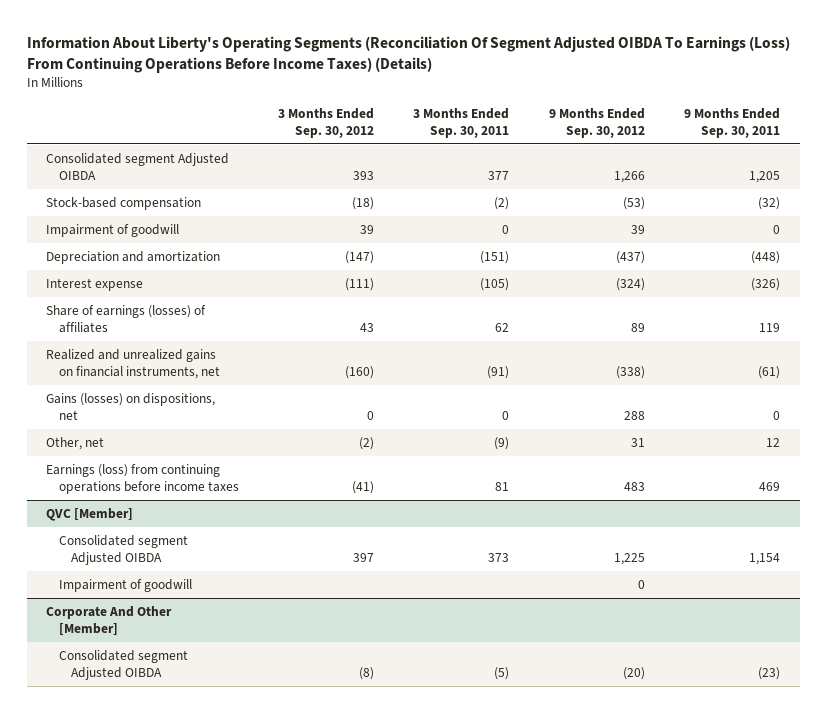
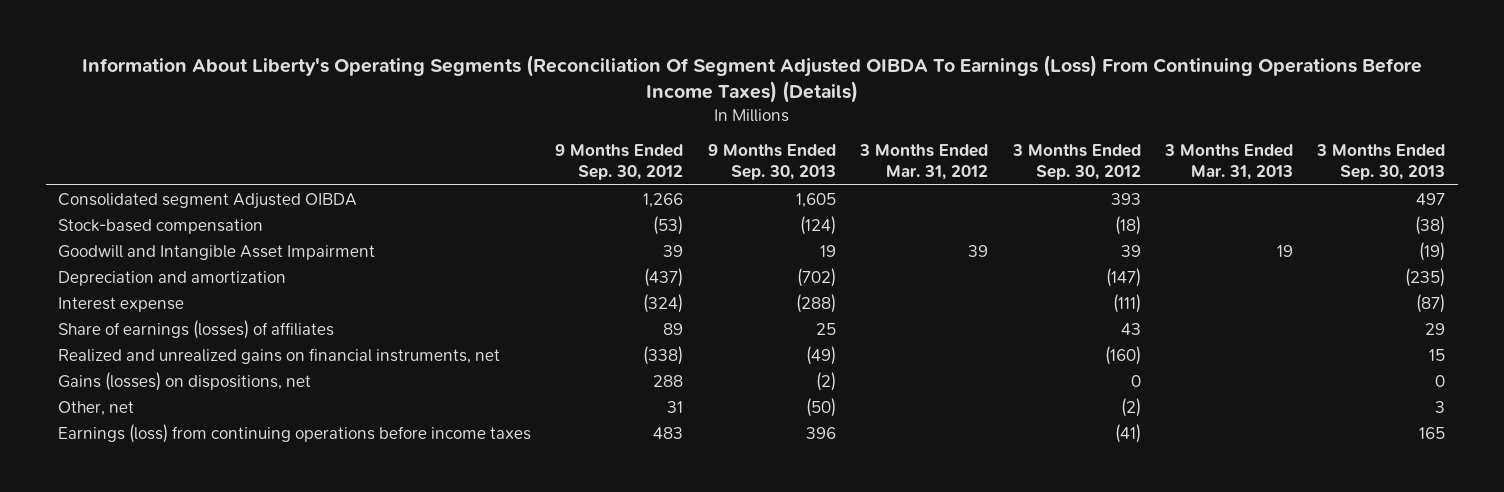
[413,107,510,138] 3 Months Ended Sep. 30, 2011 -> none
[684,107,781,138] 9 Months Ended Sep. 30, 2011 -> none
none -> [707,144,836,181] 9 Months Ended Sep. 30, 2013
none -> [859,144,989,181] 3 Months Ended Mar. 31, 2012
none -> [1164,144,1294,181] 3 Months Ended Mar. 31, 2013
none -> [1316,144,1446,181] 3 Months Ended Sep. 30, 2013
[46,223,180,237] Impairment of goodwill -> [58,244,376,260] Goodwill and Intangible Asset Impairment
[46,507,134,521] QVC [Member] -> none
[58,534,188,565] Consolidated segment Adjusted OIBDA -> none
[58,578,192,592] Impairment of goodwill -> none
[46,605,173,636] Corporate And Other [Member] -> none
[58,649,188,680] Consolidated segment Adjusted OIBDA -> none

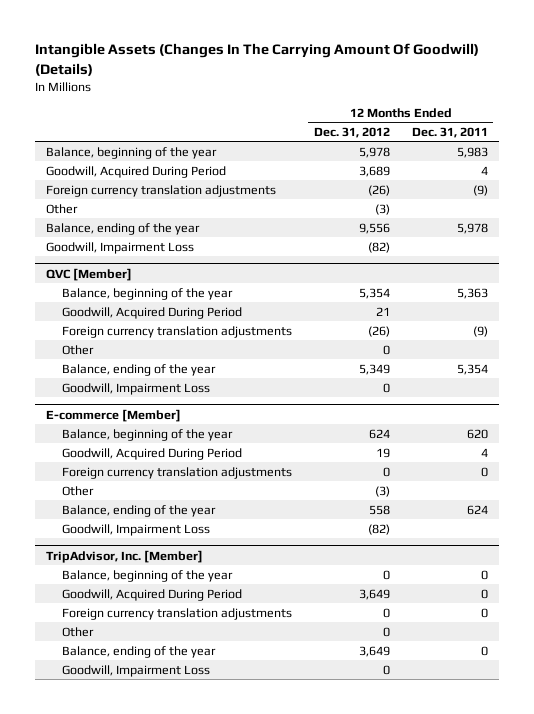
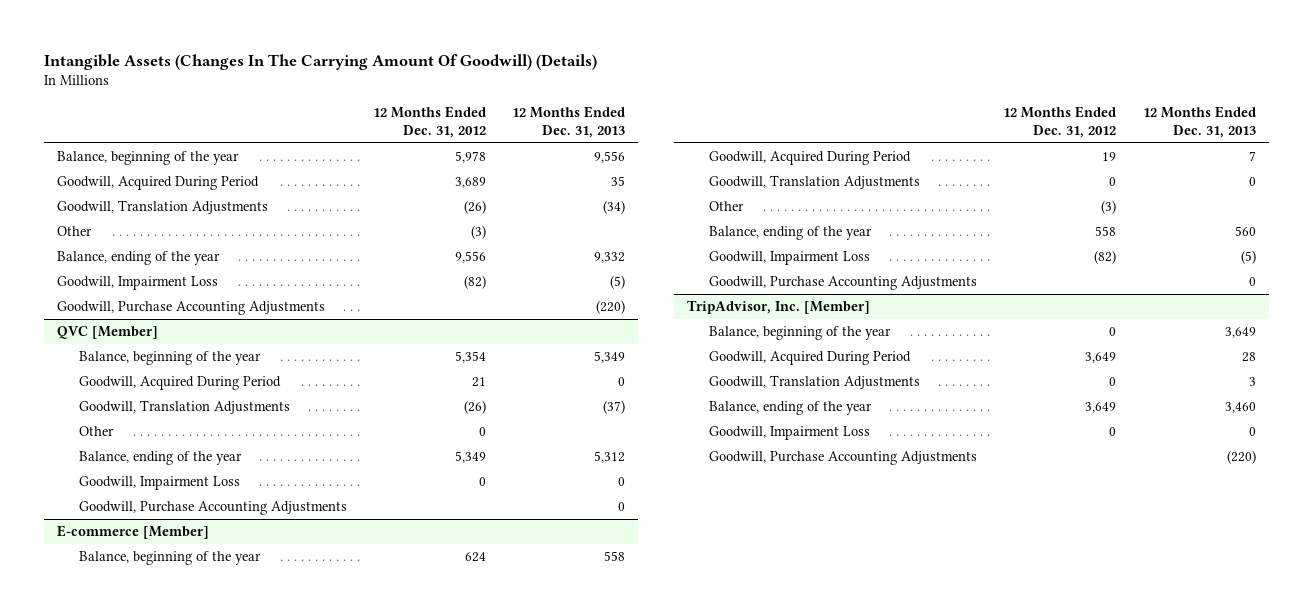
[411,126,488,138] Dec. 31, 2011 -> none
none -> [512,105,626,138] 12 Months Ended Dec. 31, 2013
[45,184,276,197] Foreign currency translation adjustments -> none
none -> [56,200,268,215] Goodwill, Translation Adjustments
none -> [56,301,325,316] Goodwill, Purchase Accounting Adjustments
[61,325,292,338] Foreign currency translation adjustments -> none
none -> [79,400,291,415] Goodwill, Translation Adjustments
none -> [79,501,348,516] Goodwill, Purchase Accounting Adjustments
[61,466,292,479] Foreign currency translation adjustments -> none
none -> [709,175,921,190] Goodwill, Translation Adjustments
none -> [709,276,978,291] Goodwill, Purchase Accounting Adjustments
[61,607,292,620] Foreign currency translation adjustments -> none
[61,626,94,637] Other -> none
none -> [709,375,921,390] Goodwill, Translation Adjustments
none -> [709,451,978,466] Goodwill, Purchase Accounting Adjustments

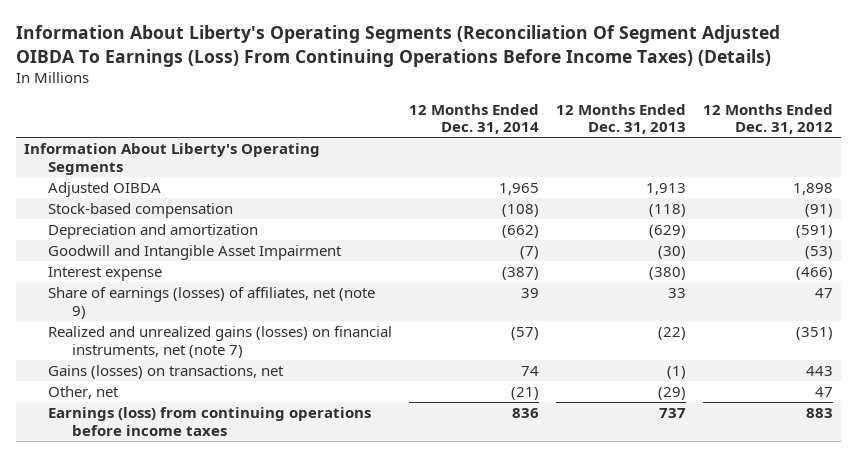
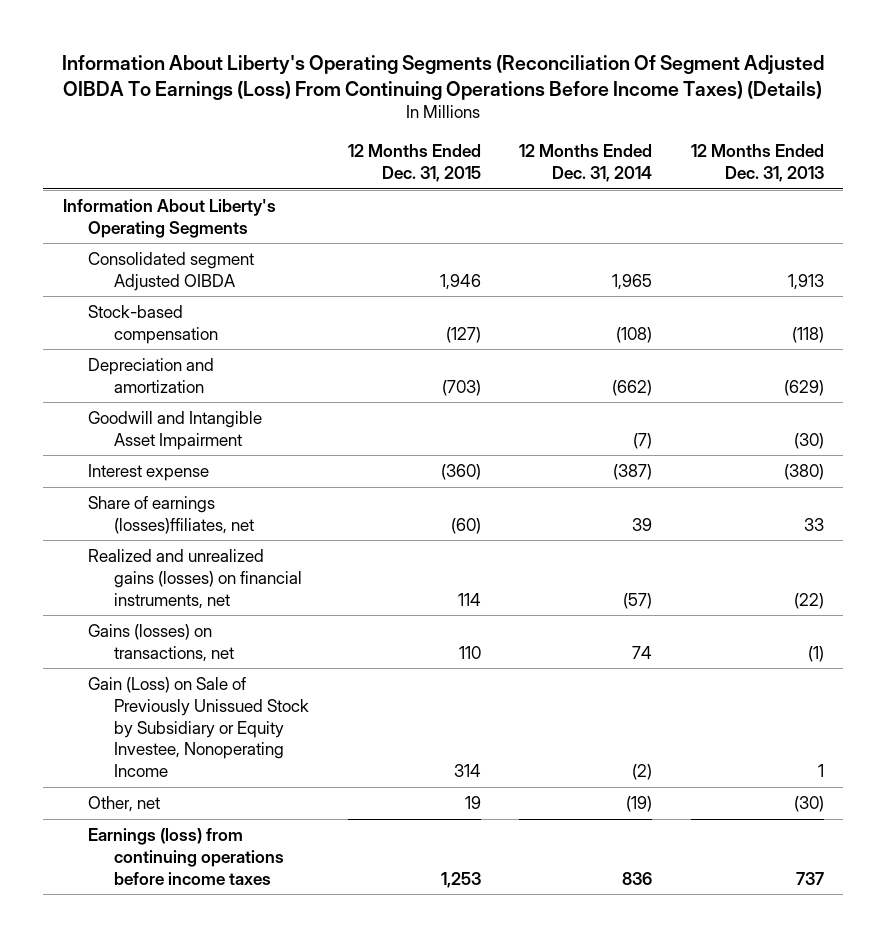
[702,103,833,135] 12 Months Ended Dec. 31, 2012 -> none
none -> [347,144,481,183] 12 Months Ended Dec. 31, 2015
[48,182,162,198] Adjusted OIBDA -> [88,251,255,291] Consolidated segment Adjusted OIBDA
[48,287,376,319] Share of earnings (losses) of affiliates, net (note 9) -> [88,495,255,534] Share of earnings (losses)ffiliates, net
[48,326,393,358] Realized and unrealized gains (losses) on financial instruments, net (note 7) -> [88,548,303,609] Realized and unrealized gains (losses) on financial instruments, net
none -> [88,676,310,778] Gain (Loss) on Sale of Previously Unissued Stock by Subsidiary or Equity Investee, Nonoperating Income
[511,387,540,401] (21) -> [626,795,653,812] (19)
[658,387,687,401] (29) -> [793,795,824,812] (30)

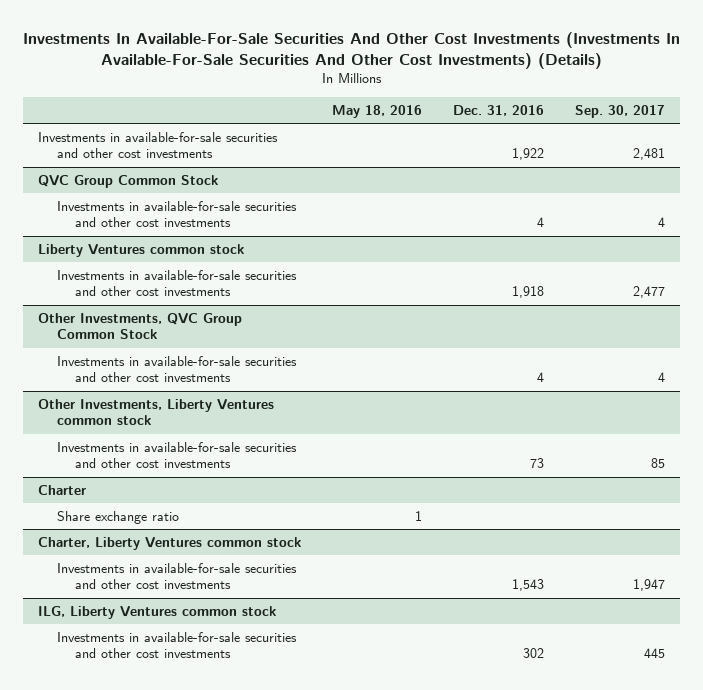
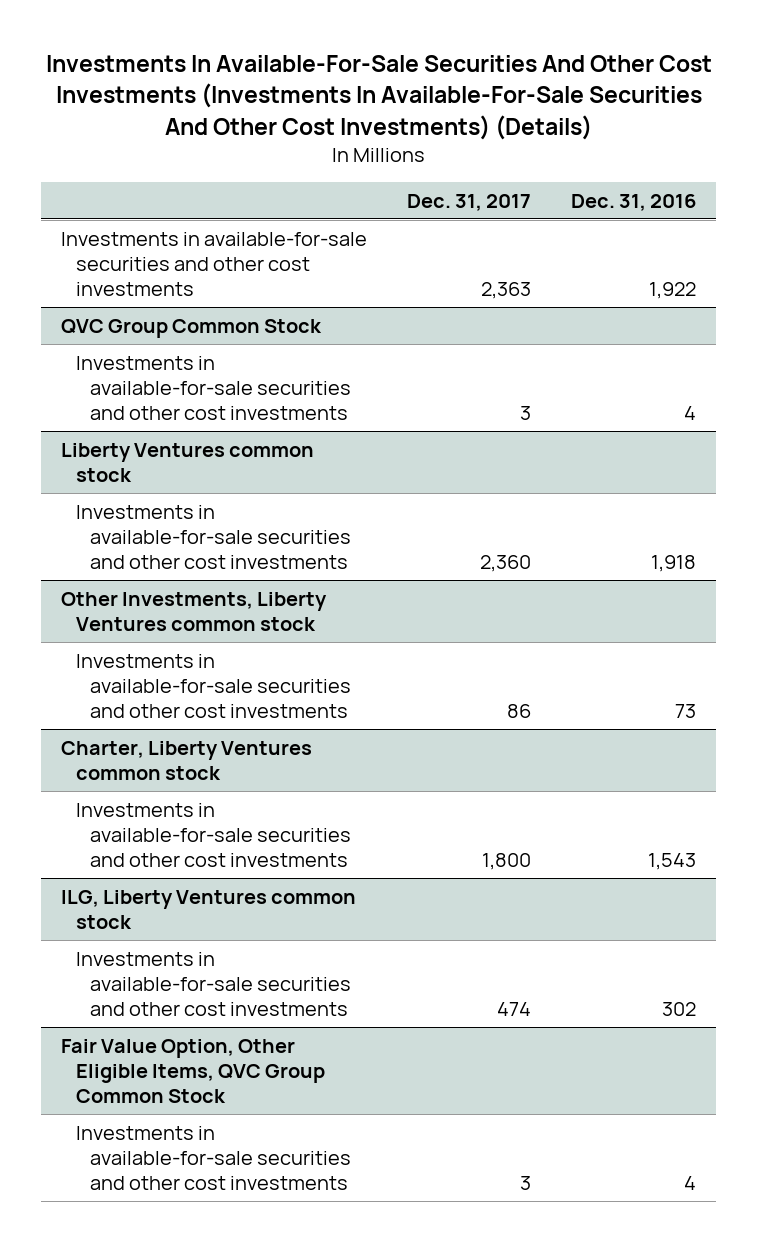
[332,104,423,118] May 18, 2016 -> none
[574,104,665,118] Sep. 30, 2017 -> none
none -> [407,193,532,211] Dec. 31, 2017
[38,312,243,340] Other Investments, QVC Group Common Stock -> none
[56,355,297,383] Investments in available-for-sale securities and other cost investments -> none
[38,484,87,495] Charter -> none
[56,510,179,524] Share exchange ratio -> none
none -> [61,1038,325,1104] Fair Value Option, Other Eligible Items, QVC Group Common Stock
none -> [75,1125,352,1191] Investments in available-for-sale securities and other cost investments

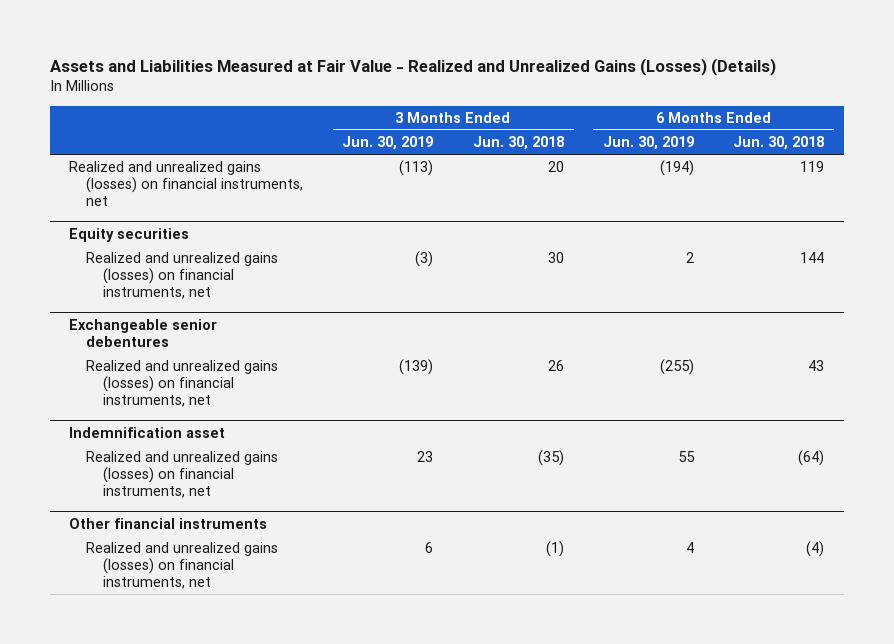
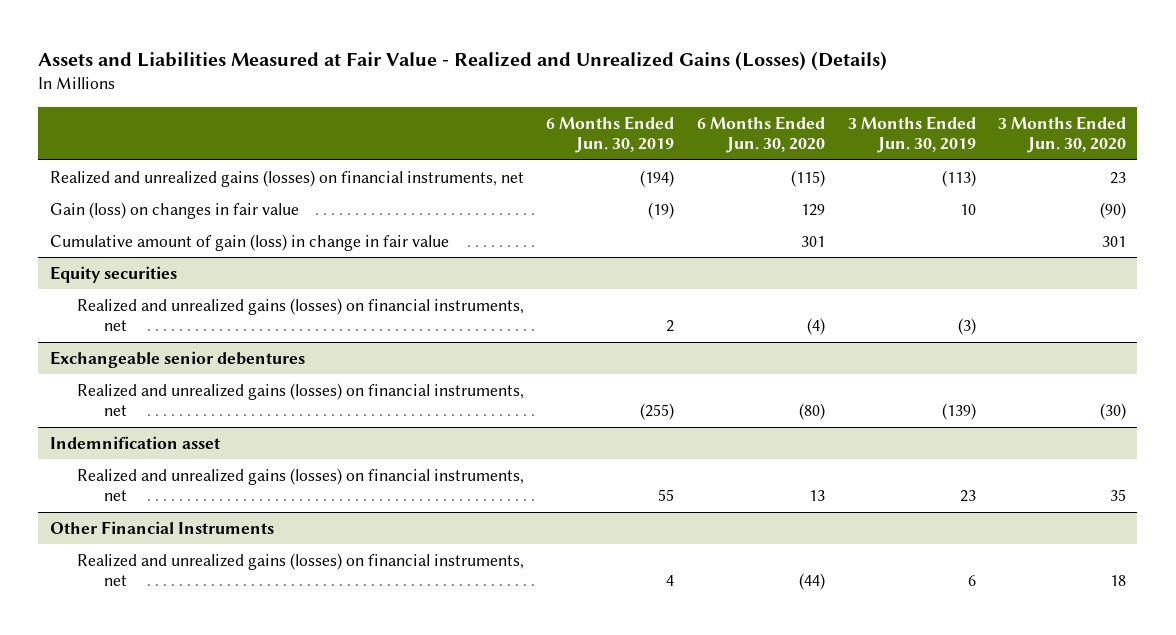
[472,136,564,151] Jun. 30, 2018 -> none
[733,136,825,151] Jun. 30, 2018 -> none
none -> [696,115,825,154] 6 Months Ended Jun. 30, 2020
none -> [998,115,1127,154] 3 Months Ended Jun. 30, 2020
none -> [49,201,299,219] Gain (loss) on changes in fair value
none -> [49,233,449,251] Cumulative amount of gain (loss) in change in fair value
[69,517,268,529] Other financial instruments -> [49,520,274,534] Other Financial Instruments

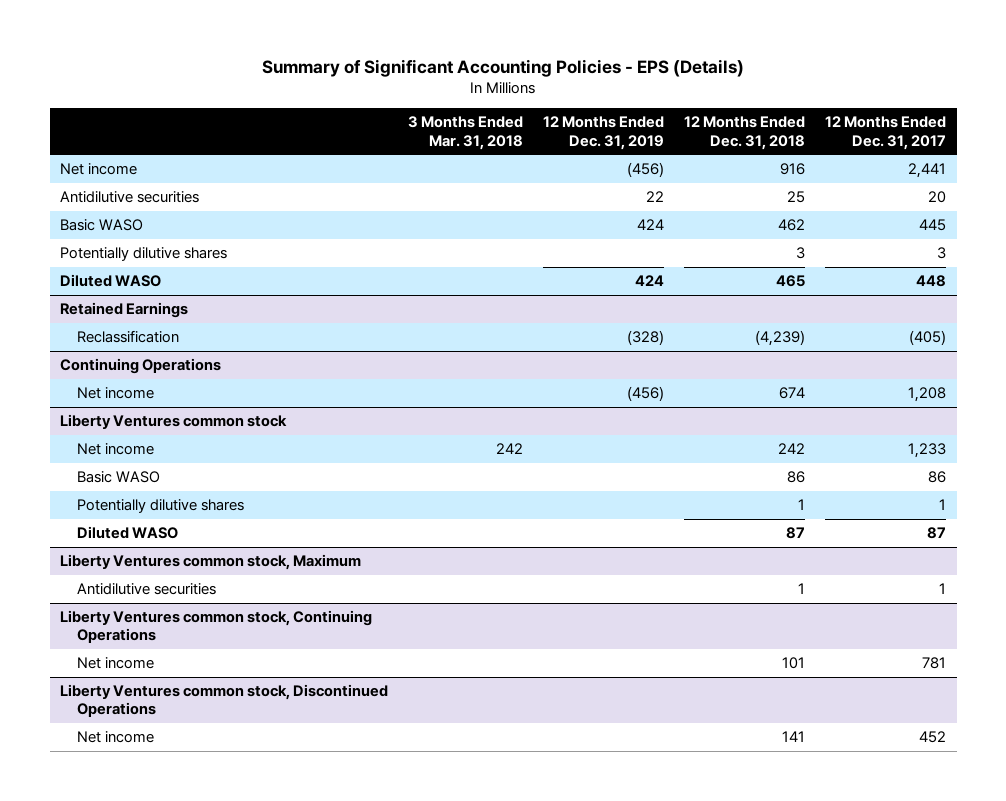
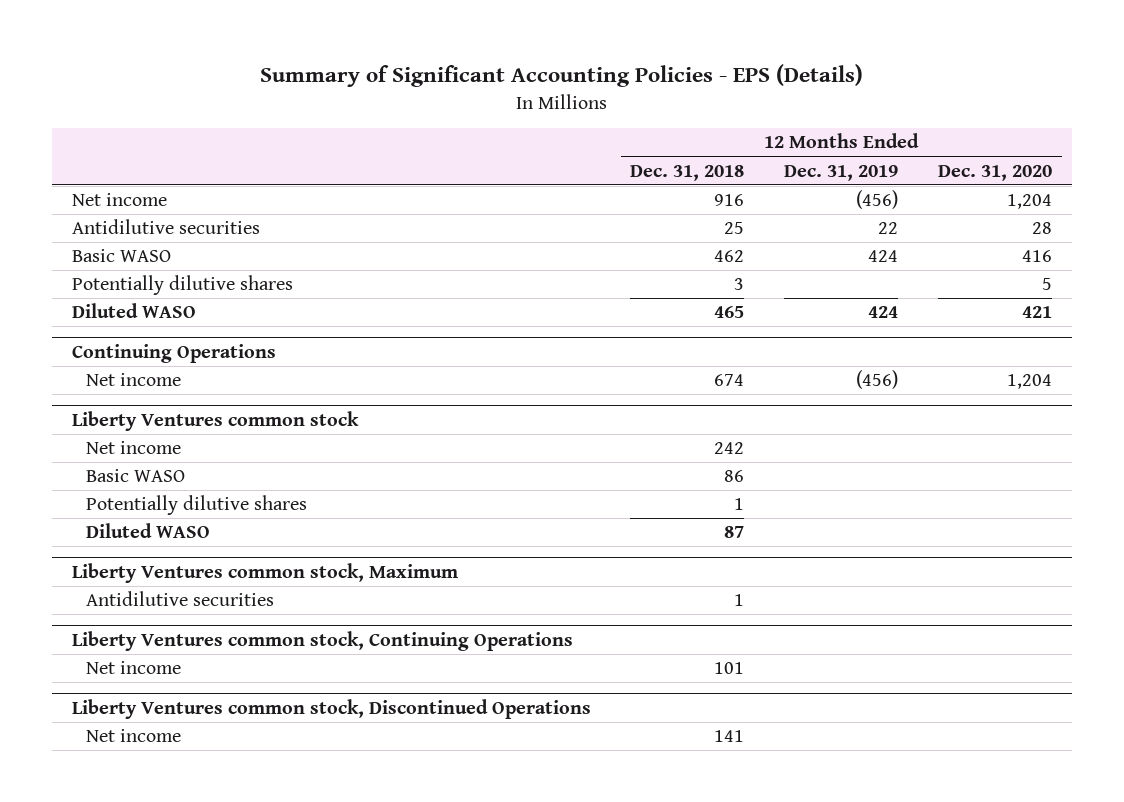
[407,116,523,150] 3 Months Ended Mar. 31, 2018 -> none
[825,116,947,150] 12 Months Ended Dec. 31, 2017 -> none
none -> [937,164,1052,181] Dec. 31, 2020
[59,302,188,319] Retained Earnings -> none
[77,330,180,344] Reclassification -> none

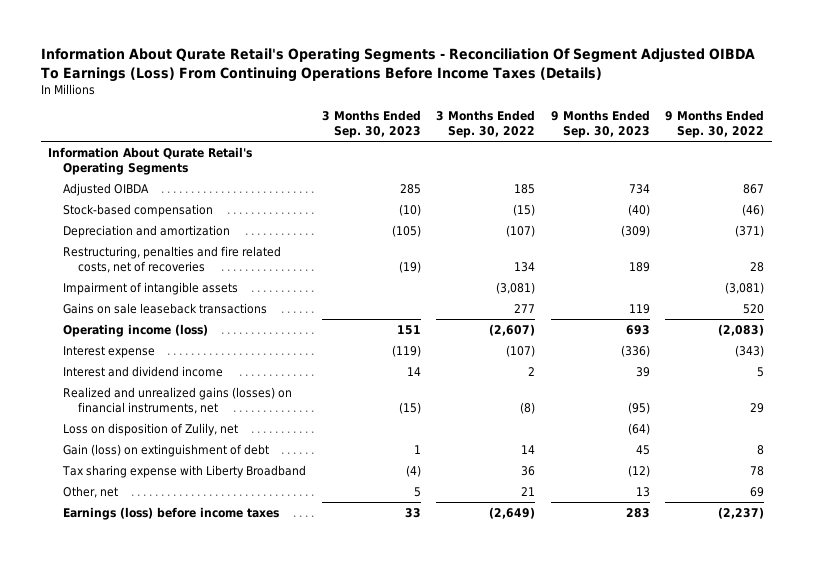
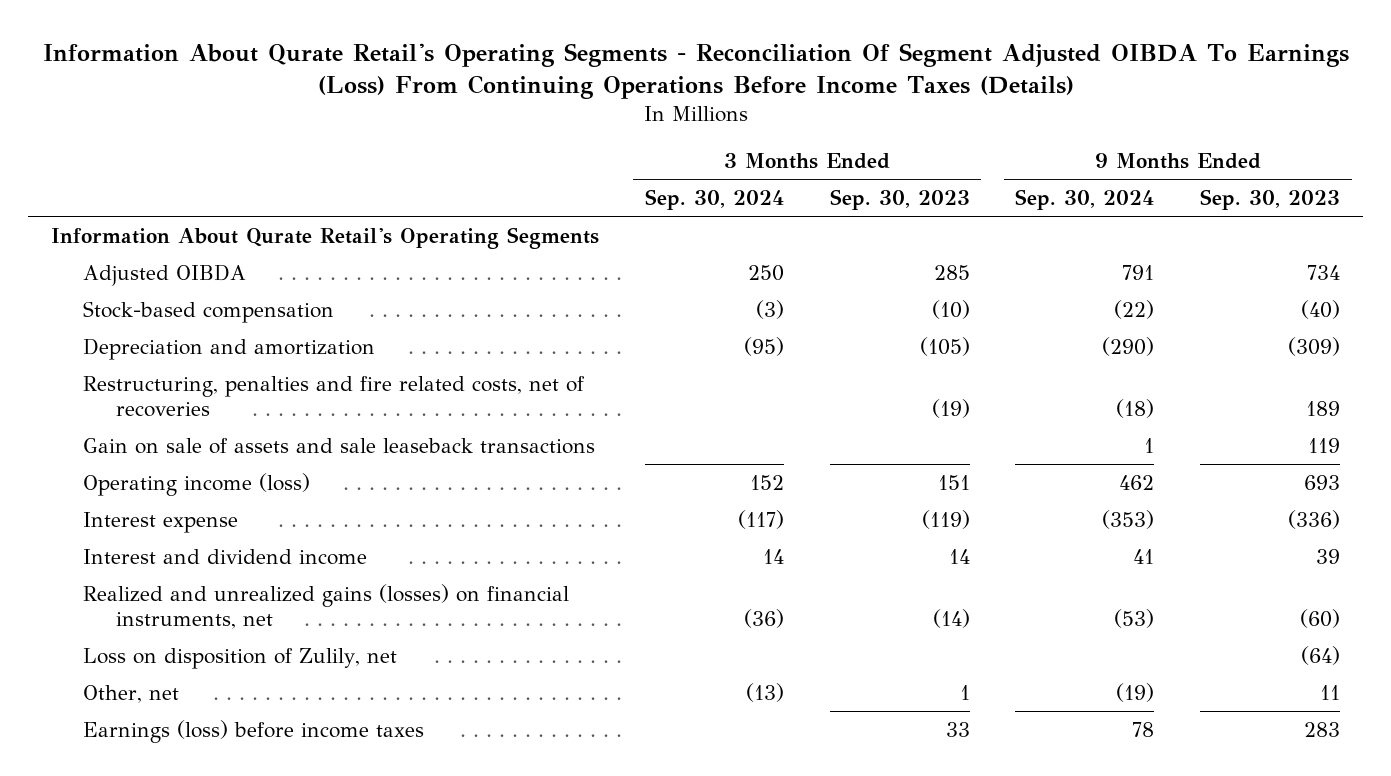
[436,110,536,139] 3 Months Ended Sep. 30, 2022 -> none
[665,110,765,139] 9 Months Ended Sep. 30, 2022 -> none
none -> [644,189,784,211] Sep. 30, 2024
none -> [1015,189,1155,211] Sep. 30, 2024
[63,281,239,295] Impairment of intangible assets -> none
[63,302,268,314] Gains on sale leaseback transactions -> [83,437,596,454] Gain on sale of assets and sale leaseback transactions
[398,401,421,414] (15) -> [932,608,970,628] (14)
[627,401,650,414] (95) -> [1300,608,1341,628] (60)
[63,443,270,457] Gain (loss) on extinguishment of debt -> none
[62,464,307,478] Tax sharing expense with Liberty Broadband -> none
[413,486,421,497] 5 -> [959,684,970,700] 1
[635,486,650,497] 13 -> [1320,684,1341,700] 11

